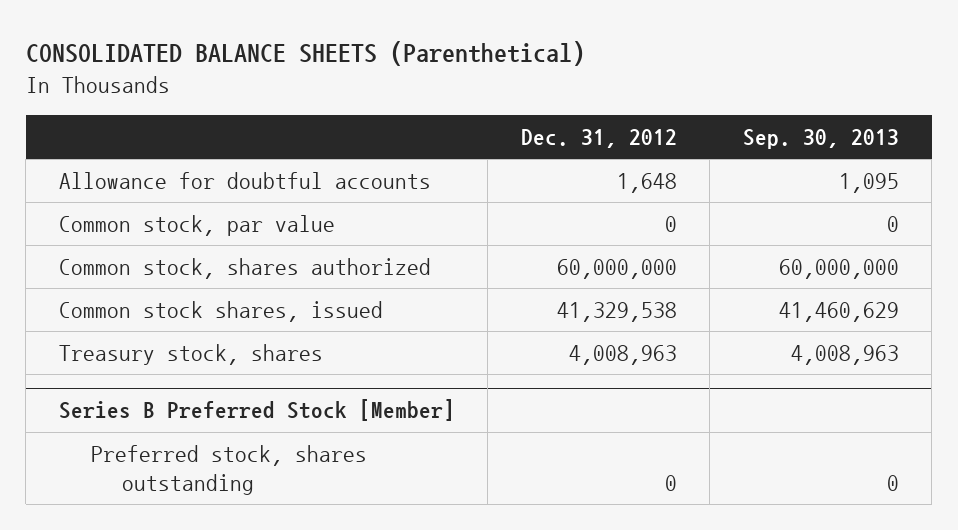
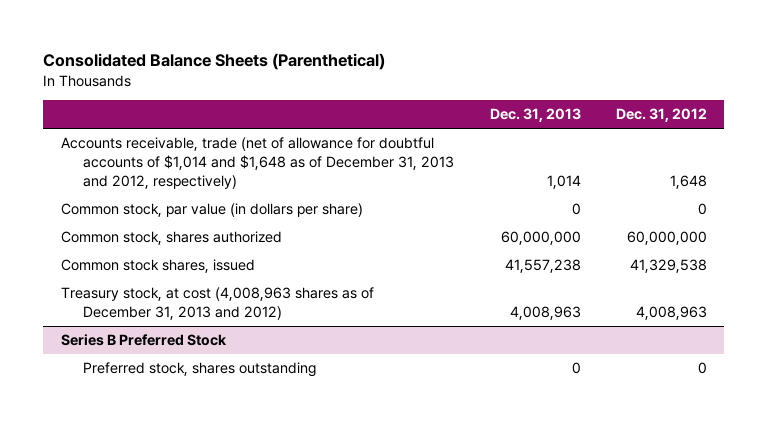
[25,41,585,67] CONSOLIDATED BALANCE SHEETS (Parenthetical) -> [43,52,386,70] Consolidated Balance Sheets (Parenthetical)
[742,128,899,149] Sep. 30, 2013 -> none
none -> [489,108,581,123] Dec. 31, 2013
[58,172,431,190] Allowance for doubtful accounts -> [60,137,455,190] Accounts receivable, trade (net of allowance for doubtful accounts of $1,014 and $1,648 as of December 31, 2013 and 2012, respectively)
[58,215,335,237] Common stock, par value -> [60,203,363,218] Common stock, par value (in dollars per share)
[58,344,323,366] Treasury stock, shares -> [60,287,374,321] Treasury stock, at cost (4,008,963 shares as of December 31, 2013 and 2012)
[58,399,455,422] Series B Preferred Stock [Member] -> [60,334,227,347] Series B Preferred Stock

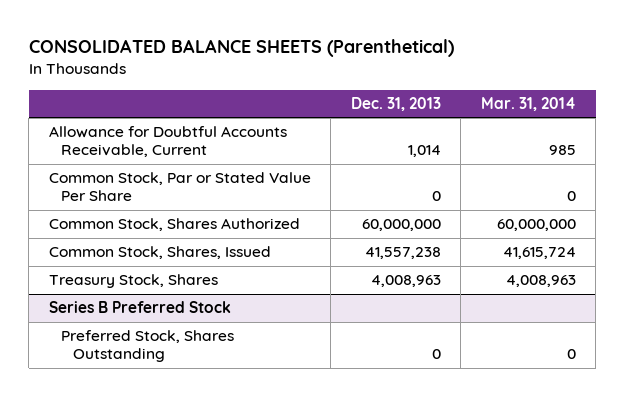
[43,52,386,70] Consolidated Balance Sheets (Parenthetical) -> [28,38,454,57] CONSOLIDATED BALANCE SHEETS (Parenthetical)
[615,108,707,123] Dec. 31, 2012 -> none
none -> [480,97,576,112] Mar. 31, 2014
[60,137,455,190] Accounts receivable, trade (net of allowance for doubtful accounts of $1,014 and $1,648 as of December 31, 2013 and 2012, respectively) -> [48,126,287,158] Allowance for Doubtful Accounts Receivable, Current
[60,203,363,218] Common stock, par value (in dollars per share) -> [48,172,311,202] Common Stock, Par or Stated Value Per Share
[60,231,282,246] Common stock, shares authorized -> [48,218,300,232] Common Stock, Shares Authorized
[60,259,255,274] Common stock shares, issued -> [48,246,271,260] Common Stock, Shares, Issued
[60,287,374,321] Treasury stock, at cost (4,008,963 shares as of December 31, 2013 and 2012) -> [48,274,218,289] Treasury Stock, Shares
[83,362,317,378] Preferred stock, shares outstanding -> [60,330,234,363] Preferred Stock, Shares Outstanding

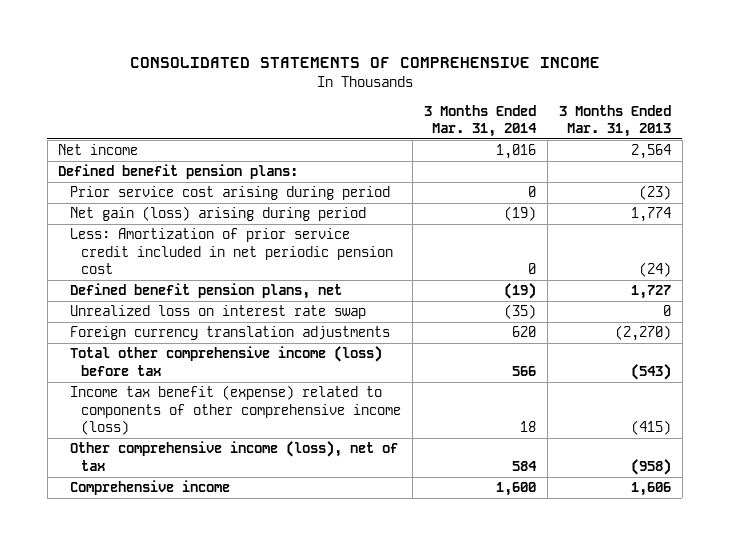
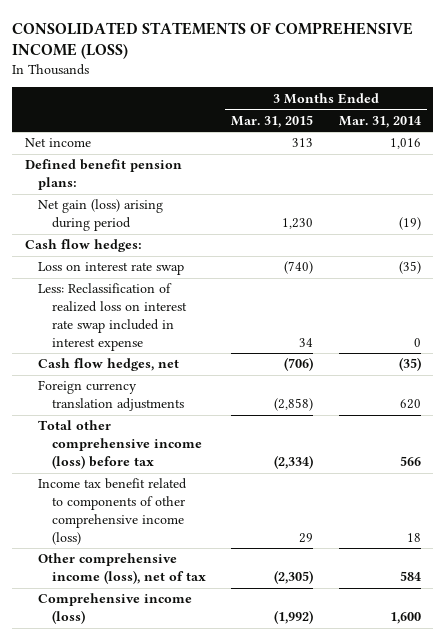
[129,57,600,69] CONSOLIDATED STATEMENTS OF COMPREHENSIVE INCOME -> [12,21,414,59] CONSOLIDATED STATEMENTS OF COMPREHENSIVE INCOME (LOSS)
[558,104,671,138] 3 Months Ended Mar. 31, 2013 -> none
none -> [231,114,314,128] Mar. 31, 2015
[69,186,390,201] Prior service cost arising during period -> none
[69,228,394,275] Less: Amortization of prior service credit included in net periodic pension cost -> none
[69,283,342,300] Defined benefit pension plans, net -> none
none -> [24,239,142,253] Cash flow hedges:
[69,305,366,320] Unrealized loss on interest rate swap -> [38,262,185,276] Loss on interest rate swap
none -> [38,283,187,351] Less: Reclassification of realized loss on interest rate swap included in interest expense
none -> [38,358,180,372] Cash flow hedges, net
[69,385,402,436] Income tax benefit (expense) related to components of other comprehensive income (loss) -> [38,478,188,545] Income tax benefit related to components of other comprehensive income (loss)
[69,480,230,496] Comprehensive income -> [38,593,193,625] Comprehensive income (loss)

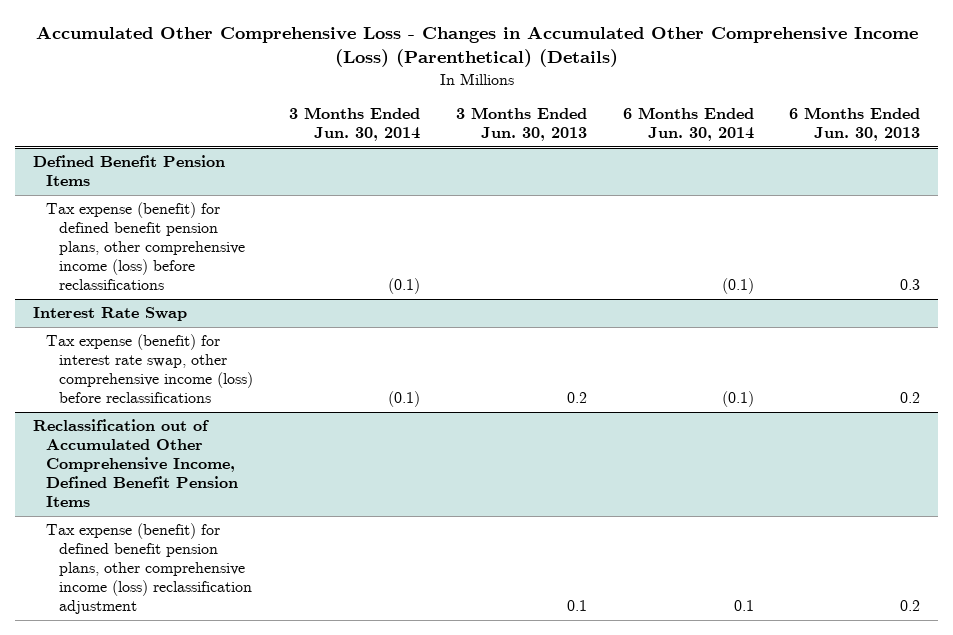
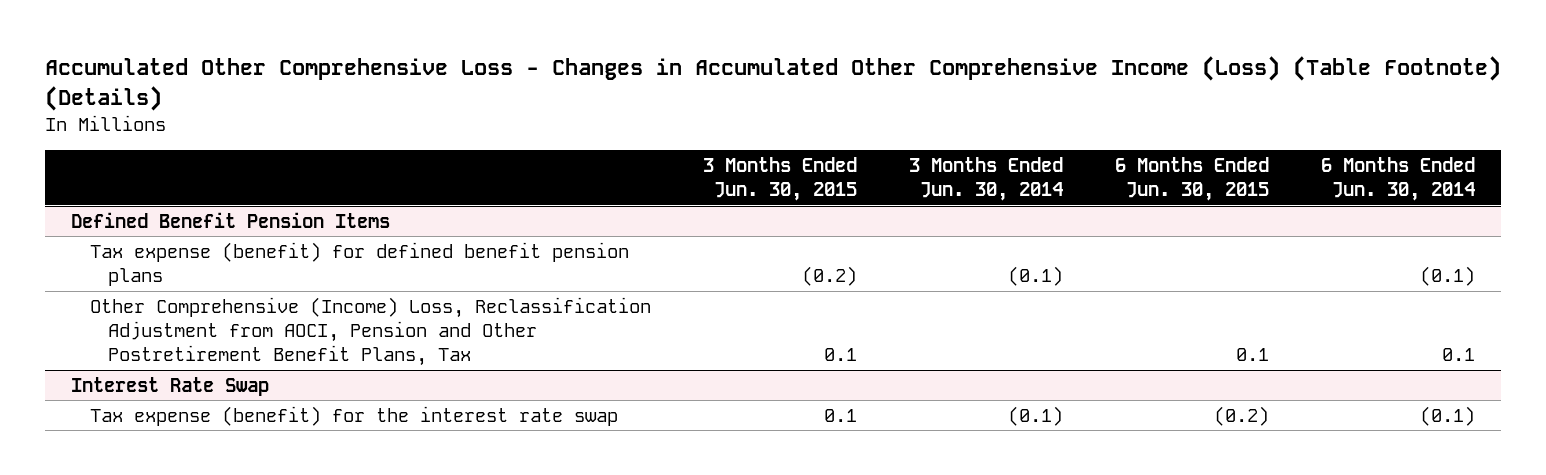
[35,26,918,68] Accumulated Other Comprehensive Loss - Changes in Accumulated Other Comprehensive Income (Loss) (Parenthetical) (Details) -> [45,55,1502,111] Accumulated Other Comprehensive Loss - Changes in Accumulated Other Comprehensive Income (Loss) (Table Footnote) (Details)
[455,107,587,142] 3 Months Ended Jun. 30, 2013 -> none
[789,107,921,142] 6 Months Ended Jun. 30, 2013 -> none
none -> [702,156,857,202] 3 Months Ended Jun. 30, 2015
none -> [1115,156,1270,202] 6 Months Ended Jun. 30, 2015
[46,202,246,291] Tax expense (benefit) for defined benefit pension plans, other comprehensive income (loss) before reclassifications -> [89,241,629,287] Tax expense (benefit) for defined benefit pension plans
none -> [89,296,651,367] Other Comprehensive (Income) Loss, Reclassification Adjustment from AOCI, Pension and Other Postretirement Benefit Plans, Tax
[32,419,239,508] Reclassification out of Accumulated Other Comprehensive Income, Defined Benefit Pension Items -> none
[46,523,253,615] Tax expense (benefit) for defined benefit pension plans, other comprehensive income (loss) reclassification adjustment -> none
[46,334,254,404] Tax expense (benefit) for interest rate swap, other comprehensive income (loss) before reclassifications -> [89,405,618,426] Tax expense (benefit) for the interest rate swap

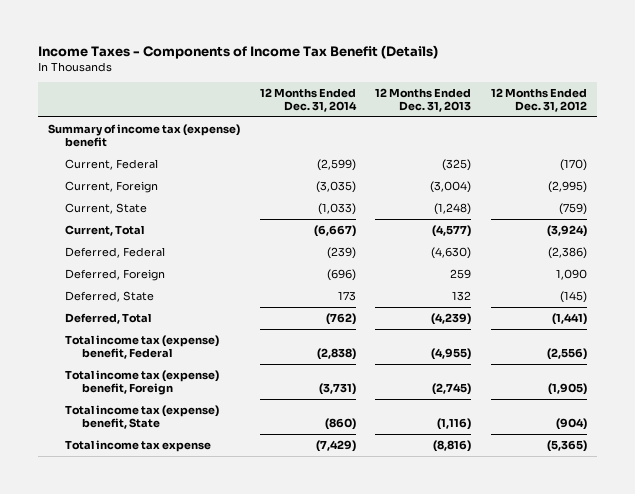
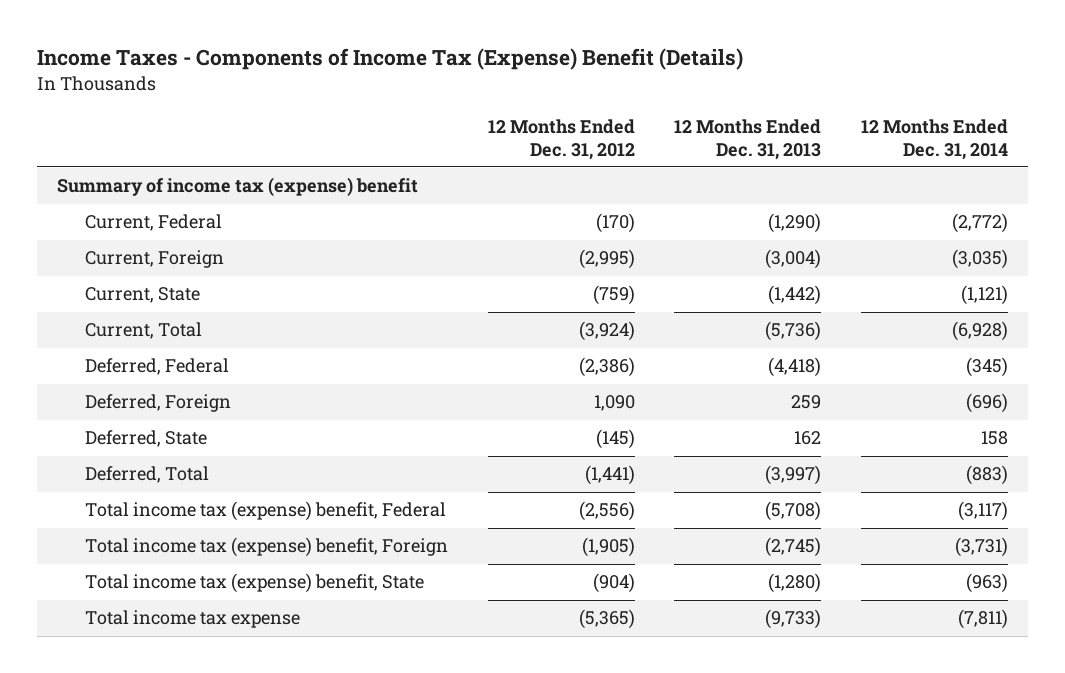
[38,44,439,59] Income Taxes - Components of Income Tax Benefit (Details) -> [37,48,744,71] Income Taxes - Components of Income Tax (Expense) Benefit (Details)
[316,159,356,172] (2,599) -> [952,213,1009,234] (2,772)
[442,159,472,172] (325) -> [768,213,822,234] (1,290)
[317,203,356,216] (1,033) -> [961,285,1009,306] (1,121)
[434,203,472,216] (1,248) -> [768,285,822,306] (1,442)
[313,225,356,238] (6,667) -> [952,321,1009,342] (6,928)
[432,225,472,238] (4,577) -> [765,321,822,342] (5,736)
[326,247,356,260] (239) -> [966,357,1009,378] (345)
[431,247,472,260] (4,630) -> [768,357,822,378] (4,418)
[337,291,356,302] 173 -> [981,431,1009,446] 158
[452,291,472,302] 132 -> [794,431,822,446] 162
[325,313,356,326] (762) -> [966,465,1009,486] (883)
[431,313,472,326] (4,239) -> [765,465,822,486] (3,997)
[316,348,356,361] (2,838) -> [958,501,1009,522] (3,117)
[431,348,472,361] (4,955) -> [765,501,822,522] (5,708)
[324,418,356,431] (860) -> [966,573,1009,594] (963)
[437,418,472,431] (1,116) -> [768,573,822,594] (1,280)
[315,440,356,453] (7,429) -> [958,609,1009,630] (7,811)
[433,440,472,453] (8,816) -> [765,609,822,630] (9,733)

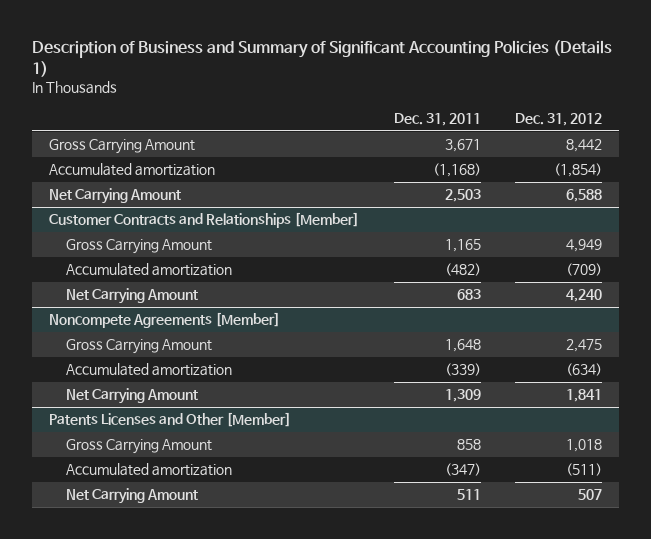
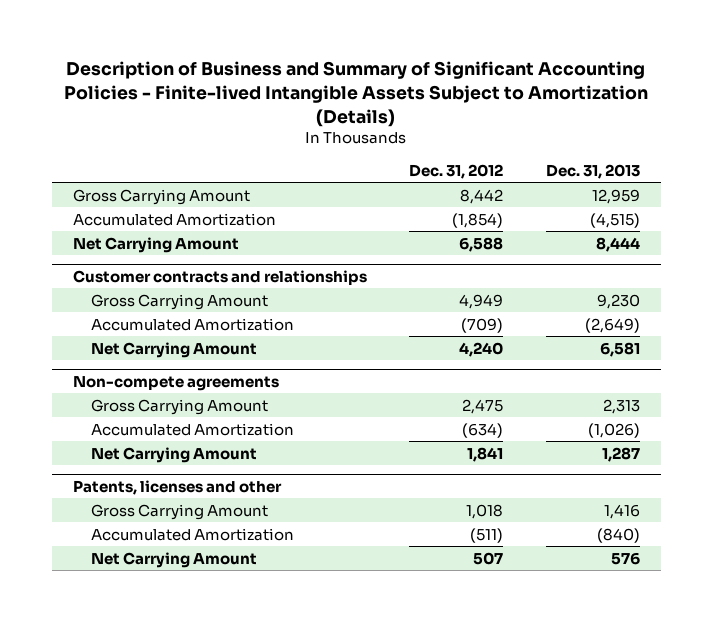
[32,40,613,78] Description of Business and Summary of Significant Accounting Policies (Details 1) -> [64,61,649,127] Description of Business and Summary of Significant Accounting Policies - Finite-lived Intangible Assets Subject to Amortization (Details)
[393,113,481,127] Dec. 31, 2011 -> none
none -> [545,163,640,179] Dec. 31, 2013
[49,163,216,177] Accumulated amortization -> [72,212,276,226] Accumulated Amortization
[49,212,360,229] Customer Contracts and Relationships [Member] -> [72,270,367,286] Customer contracts and relationships
[66,263,233,277] Accumulated amortization -> [91,317,295,331] Accumulated Amortization
[49,312,281,329] Noncompete Agreements [Member] -> none
none -> [72,376,279,392] Non-compete agreements
[66,363,233,377] Accumulated amortization -> [91,422,295,436] Accumulated Amortization
[49,412,292,428] Patents Licenses and Other [Member] -> [72,480,282,496] Patents, licenses and other
[66,463,233,477] Accumulated amortization -> [91,527,295,541] Accumulated Amortization

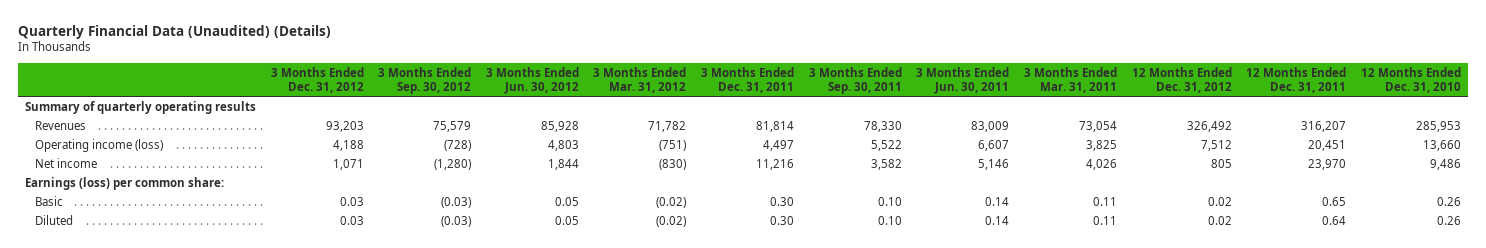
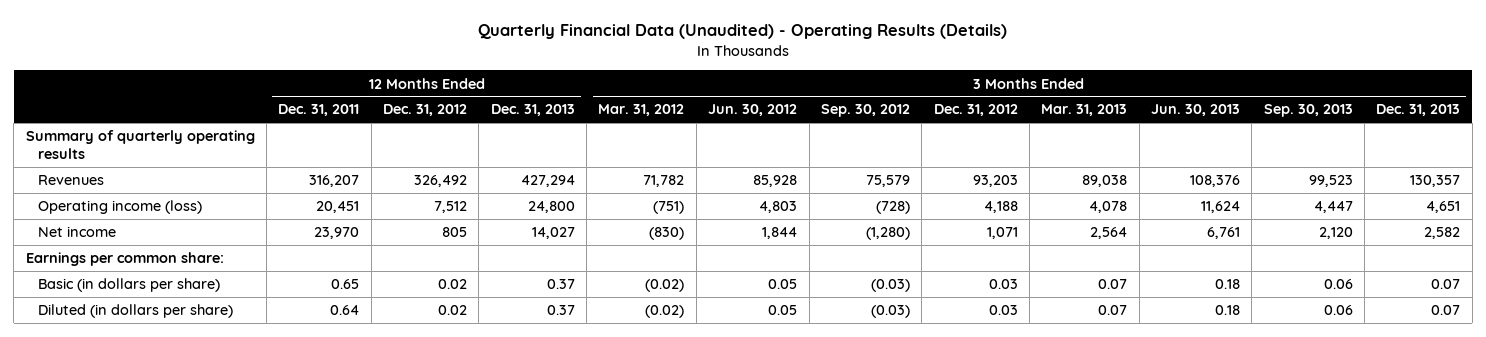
[17,24,331,39] Quarterly Financial Data (Unaudited) (Details) -> [478,24,1008,40] Quarterly Financial Data (Unaudited) - Operating Results (Details)
[701,66,795,94] 3 Months Ended Dec. 31, 2011 -> none
[808,66,902,95] 3 Months Ended Sep. 30, 2011 -> none
[916,66,1010,95] 3 Months Ended Jun. 30, 2011 -> none
[1023,66,1117,94] 3 Months Ended Mar. 31, 2011 -> none
[1360,66,1461,94] 12 Months Ended Dec. 31, 2010 -> none
none -> [490,104,575,117] Dec. 31, 2013
none -> [1041,104,1128,117] Mar. 31, 2013
none -> [1150,104,1240,117] Jun. 30, 2013
none -> [1263,104,1353,118] Sep. 30, 2013
none -> [1376,104,1461,117] Dec. 31, 2013
[24,176,224,190] Earnings (loss) per common share: -> [25,252,224,267] Earnings per common share:
[34,195,63,206] Basic -> [38,278,221,293] Basic (in dollars per share)
[34,214,73,225] Diluted -> [38,304,234,319] Diluted (in dollars per share)

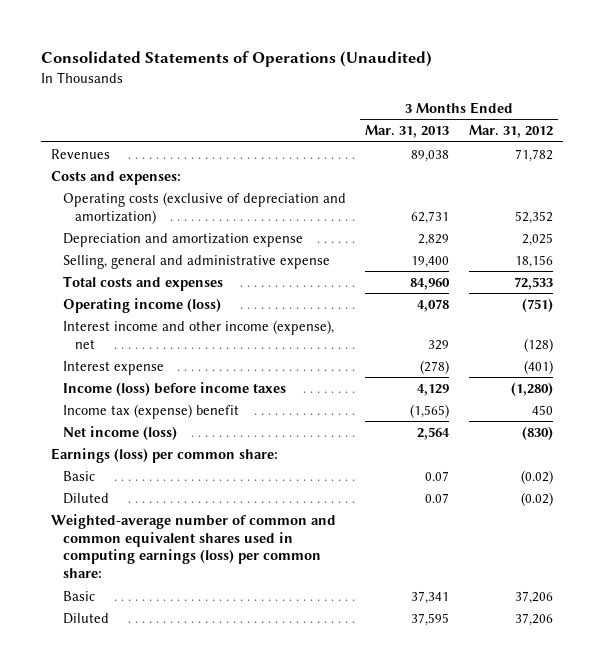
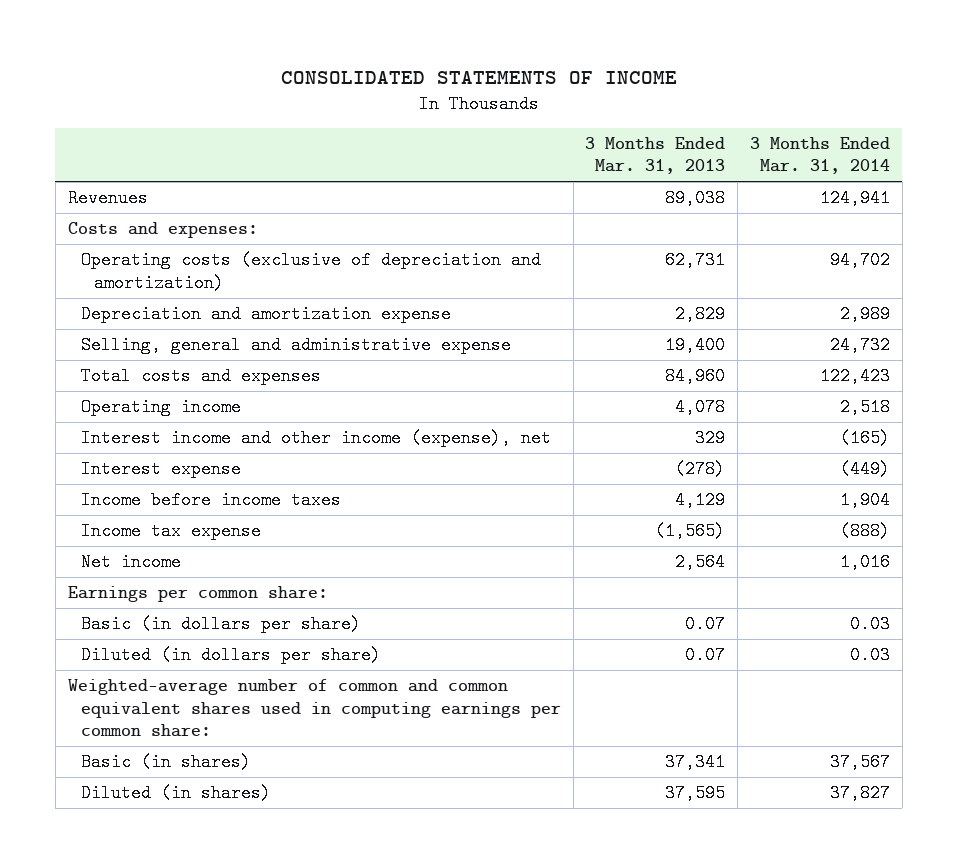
[40,51,432,68] Consolidated Statements of Operations (Unaudited) -> [280,71,677,85] CONSOLIDATED STATEMENTS OF INCOME
[468,125,553,139] Mar. 31, 2012 -> none
none -> [749,137,890,175] 3 Months Ended Mar. 31, 2014
[62,297,221,313] Operating income (loss) -> [81,398,242,417] Operating income
[62,381,286,396] Income (loss) before income taxes -> [81,491,342,510] Income before income taxes
[62,403,239,419] Income tax (expense) benefit -> [81,522,262,541] Income tax expense
[62,425,177,440] Net income (loss) -> [81,553,182,572] Net income
[50,447,278,463] Earnings (loss) per common share: -> [67,586,328,603] Earnings per common share:
[62,470,95,481] Basic -> [81,615,362,634] Basic (in dollars per share)
[62,492,109,504] Diluted -> [81,646,382,665] Diluted (in dollars per share)
[50,513,336,579] Weighted-average number of common and common equivalent shares used in computing earnings (loss) per common share: -> [67,679,562,737] Weighted-average number of common and common equivalent shares used in computing earnings per common share:
[62,590,95,601] Basic -> [81,753,252,772] Basic (in shares)
[62,612,109,624] Diluted -> [81,784,272,803] Diluted (in shares)

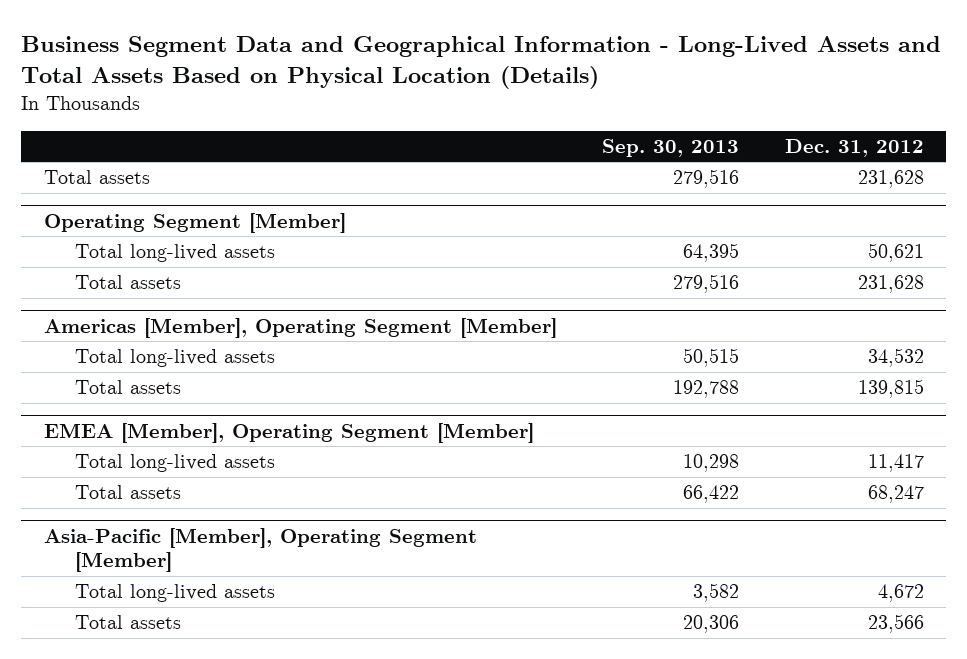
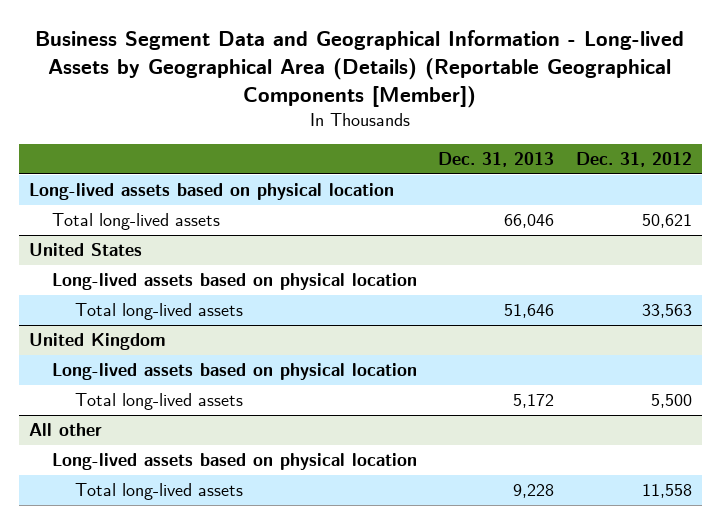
[20,35,941,90] Business Segment Data and Geographical Information - Long-Lived Assets and Total Assets Based on Physical Location (Details) -> [35,30,685,109] Business Segment Data and Geographical Information - Long-lived Assets by Geographical Area (Details) (Reportable Geographical Components [Member])
[602,138,740,157] Sep. 30, 2013 -> none
none -> [438,152,555,168] Dec. 31, 2013
[43,170,150,185] Total assets -> none
[43,212,346,233] Operating Segment [Member] -> none
none -> [29,183,395,201] Long-lived assets based on physical location
[75,275,182,290] Total assets -> none
[43,317,557,338] Americas [Member], Operating Segment [Member] -> none
[75,380,182,395] Total assets -> none
[43,422,534,443] EMEA [Member], Operating Segment [Member] -> none
[75,485,182,500] Total assets -> none
[43,527,477,573] Asia-Pacific [Member], Operating Segment [Member] -> none
[75,615,182,630] Total assets -> none
none -> [29,243,143,257] United States
none -> [52,273,418,291] Long-lived assets based on physical location
[867,348,924,368] 34,532 -> [641,304,692,319] 33,563
none -> [29,333,167,351] United Kingdom
none -> [52,363,418,381] Long-lived assets based on physical location
[867,454,924,473] 11,417 -> [650,394,692,409] 5,500
none -> [29,423,103,437] All other
none -> [52,453,418,471] Long-lived assets based on physical location
[877,584,924,603] 4,672 -> [641,484,692,499] 11,558

